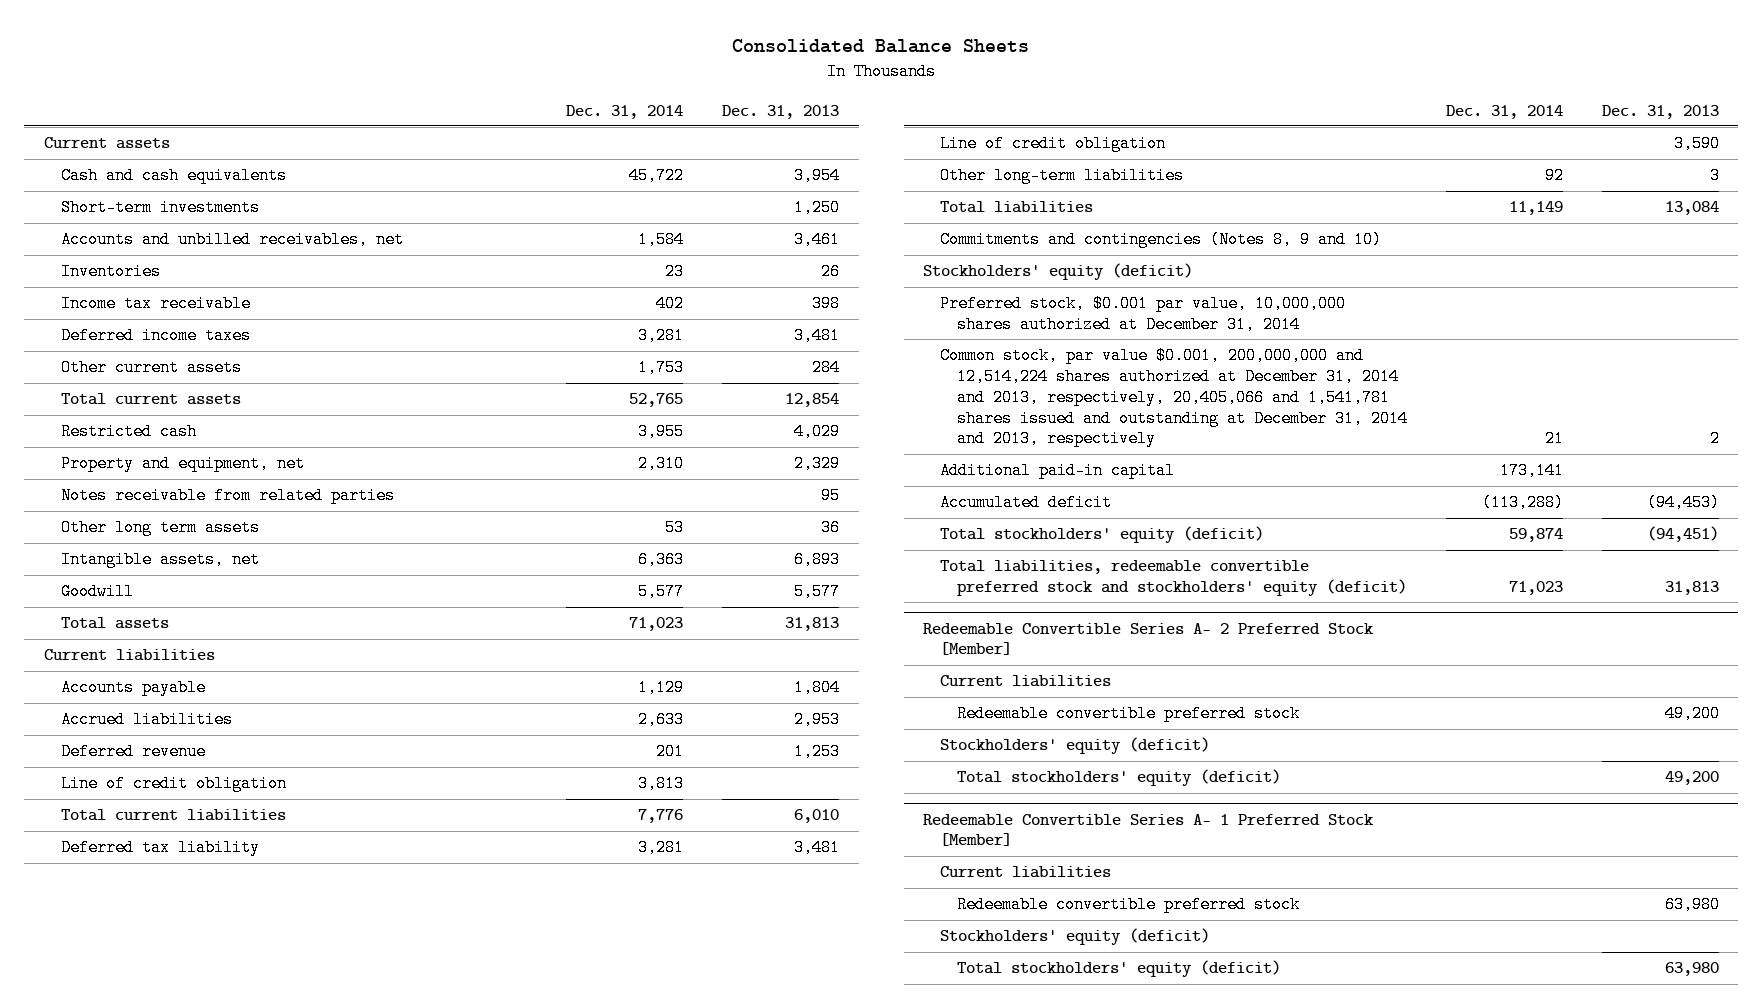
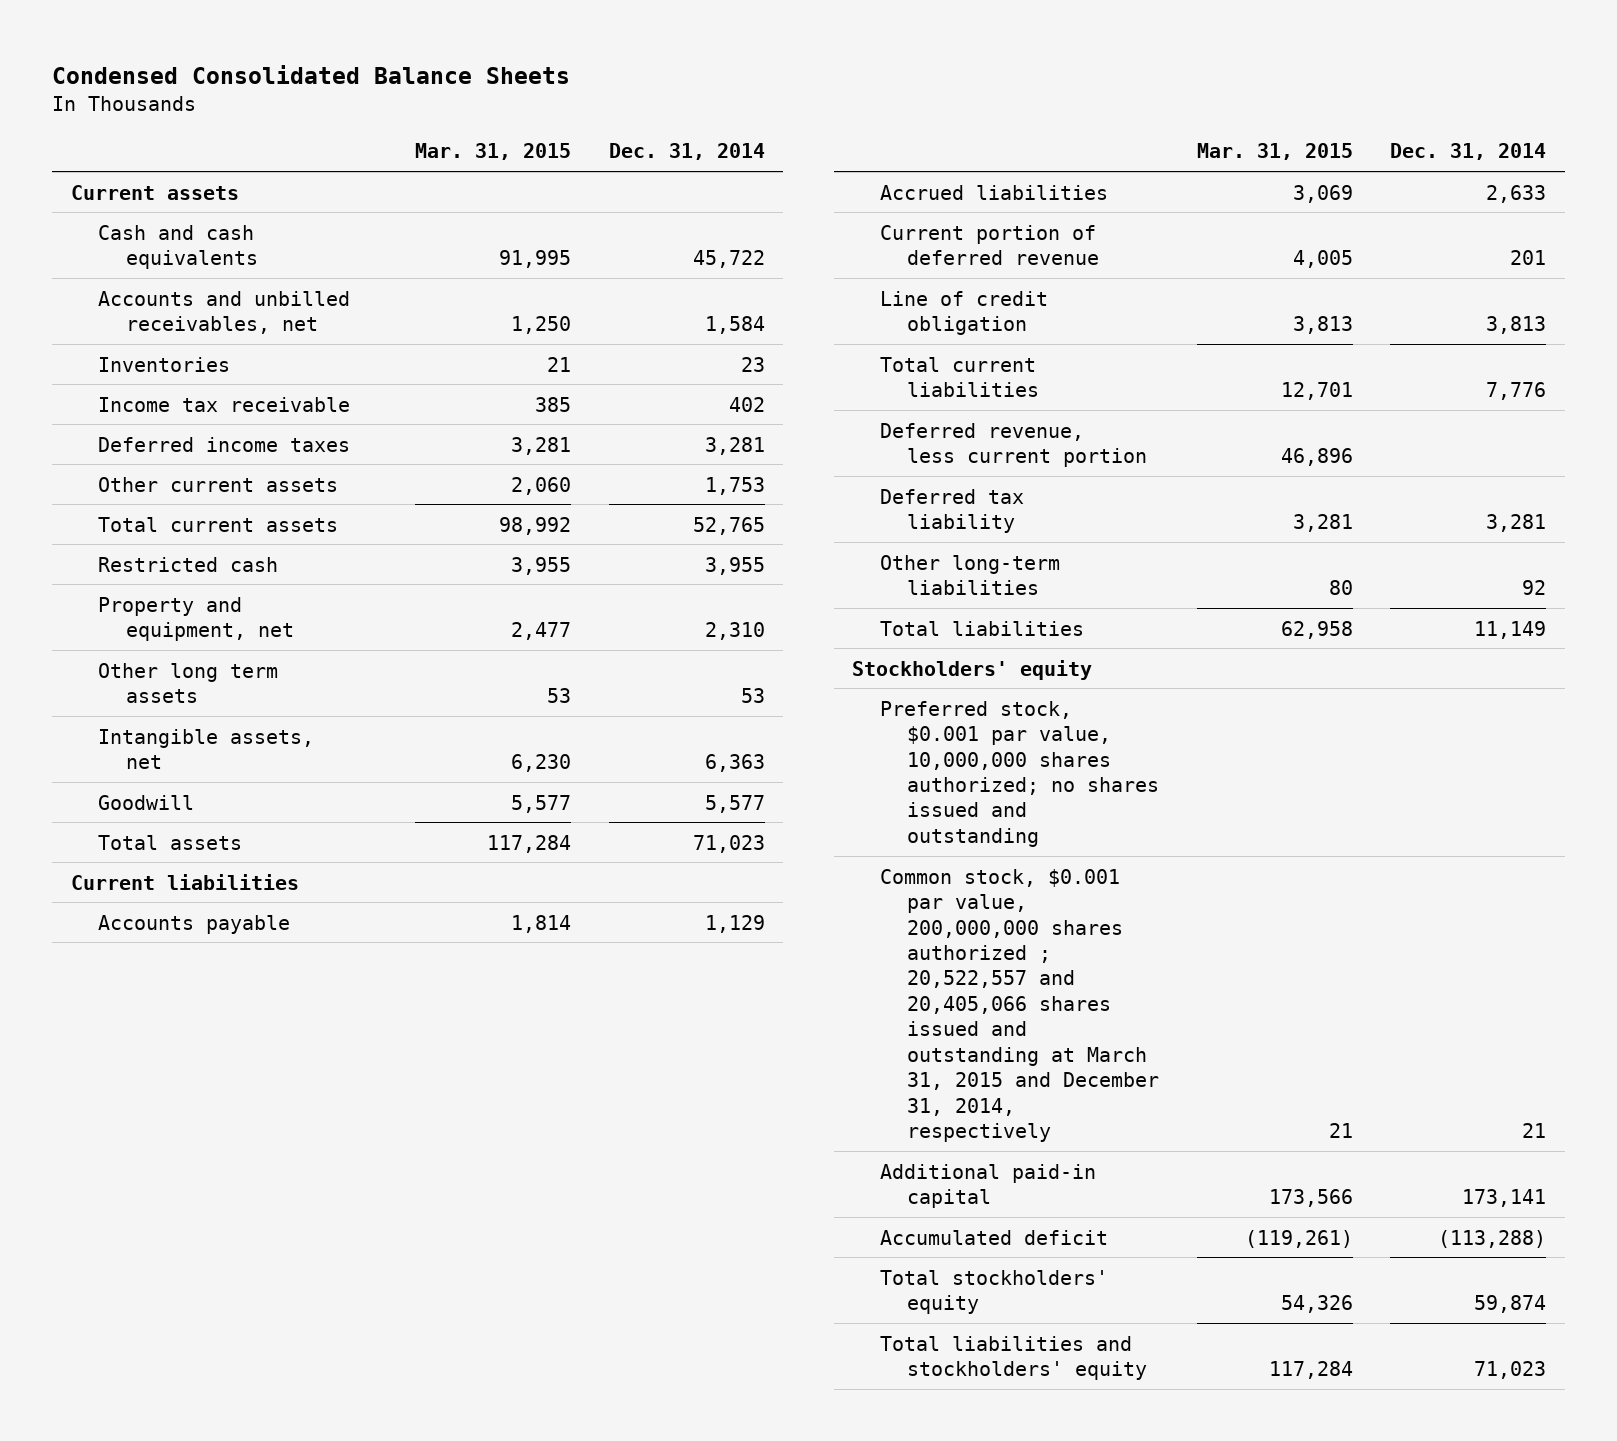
[732,39,1030,54] Consolidated Balance Sheets -> [52,64,571,84] Condensed Consolidated Balance Sheets
[722,104,840,119] Dec. 31, 2013 -> none
none -> [415,143,572,161] Mar. 31, 2015
[60,199,260,217] Short-term investments -> none
[60,487,395,505] Notes receivable from related parties -> none
[60,743,206,761] Deferred revenue -> [879,224,1100,266] Current portion of deferred revenue
none -> [879,422,1148,468] Deferred revenue, less current portion
[939,135,1166,153] Line of credit obligation -> none
[939,231,1382,249] Commitments and contingencies (Notes 8, 9 and 10) -> none
[923,263,1194,281] Stockholders' equity (deficit) -> [852,659,1093,680] Stockholders' equity
[939,295,1346,334] Preferred stock, $0.001 par value, 10,000,000 shares authorized at December 31, 2014 -> [879,700,1160,847] Preferred stock, $0.001 par value, 10,000,000 shares authorized; no shares issued and outstanding
[939,347,1408,448] Common stock, par value $0.001, 200,000,000 and 12,514,224 shares authorized at December 31, 2014 and 2013, respectively, 20,405,066 and 1,541,781 shares issued and outstanding at December 31, 2014 and 2013, respectively -> [879,868,1160,1143] Common stock, $0.001 par value, 200,000,000 shares authorized ; 20,522,557 and 20,405,066 shares issued and outstanding at March 31, 2015 and December 31, 2014, respectively
[923,622,1375,656] Redeemable Convertible Series A- 2 Preferred Stock [Member] -> none
[939,675,1111,688] Current liabilities -> none
[956,705,1300,723] Redeemable convertible preferred stock -> none
[939,737,1210,755] Stockholders' equity (deficit) -> none
[956,769,1281,787] Total stockholders' equity (deficit) -> none
[923,813,1375,847] Redeemable Convertible Series A- 1 Preferred Stock [Member] -> none
[939,866,1111,879] Current liabilities -> none
[956,896,1300,914] Redeemable convertible preferred stock -> none
[939,928,1210,946] Stockholders' equity (deficit) -> none
[956,960,1281,978] Total stockholders' equity (deficit) -> none
[939,526,1264,544] Total stockholders' equity (deficit) -> [879,1269,1108,1315] Total stockholders' equity
[939,560,1407,597] Total liabilities, redeemable convertible preferred stock and stockholders' equity (deficit) -> [879,1335,1148,1381] Total liabilities and stockholders' equity

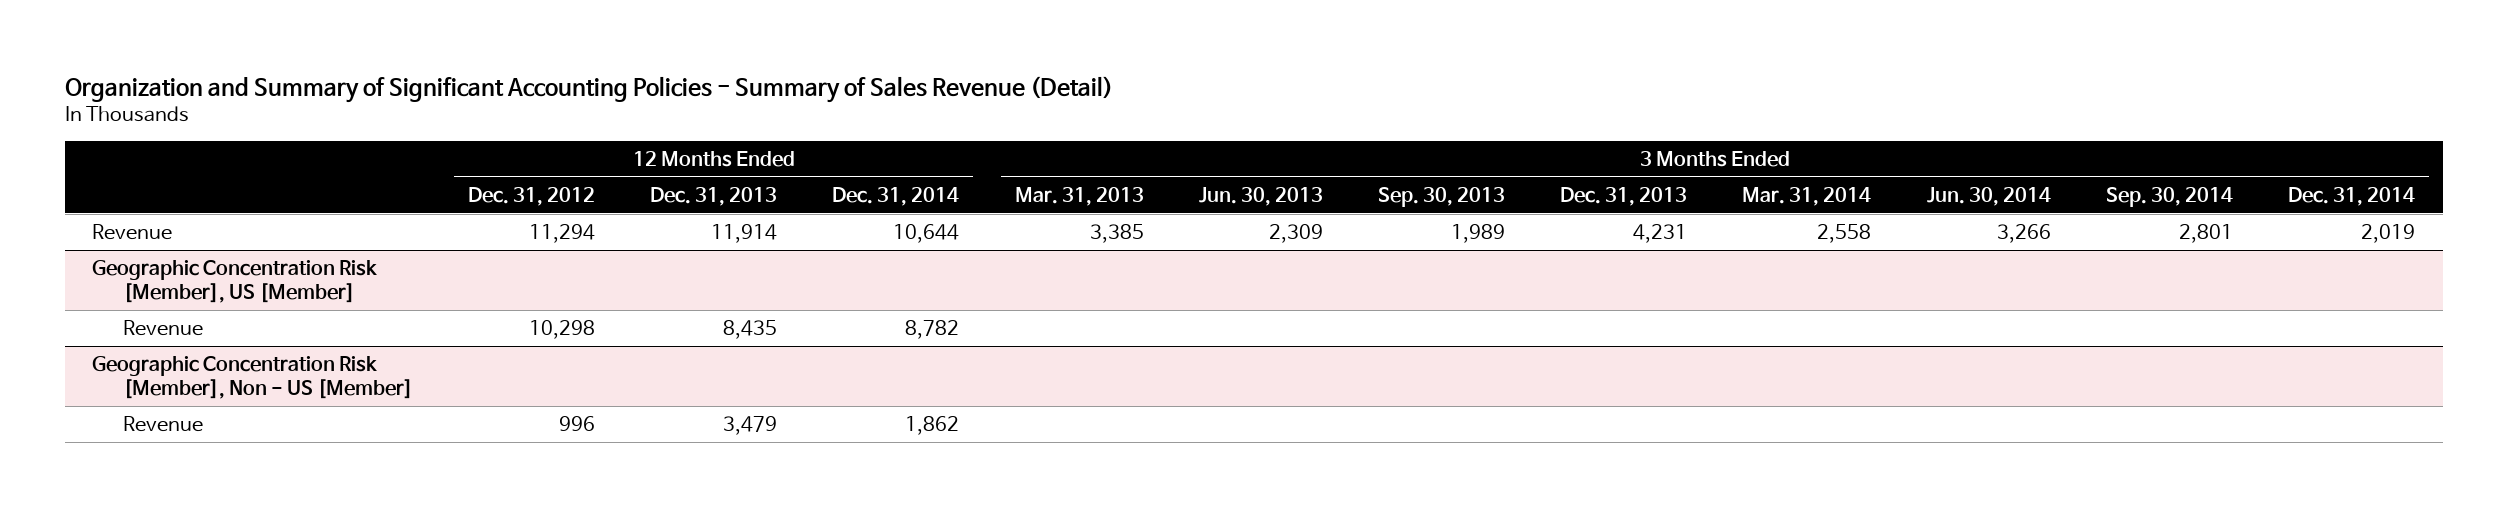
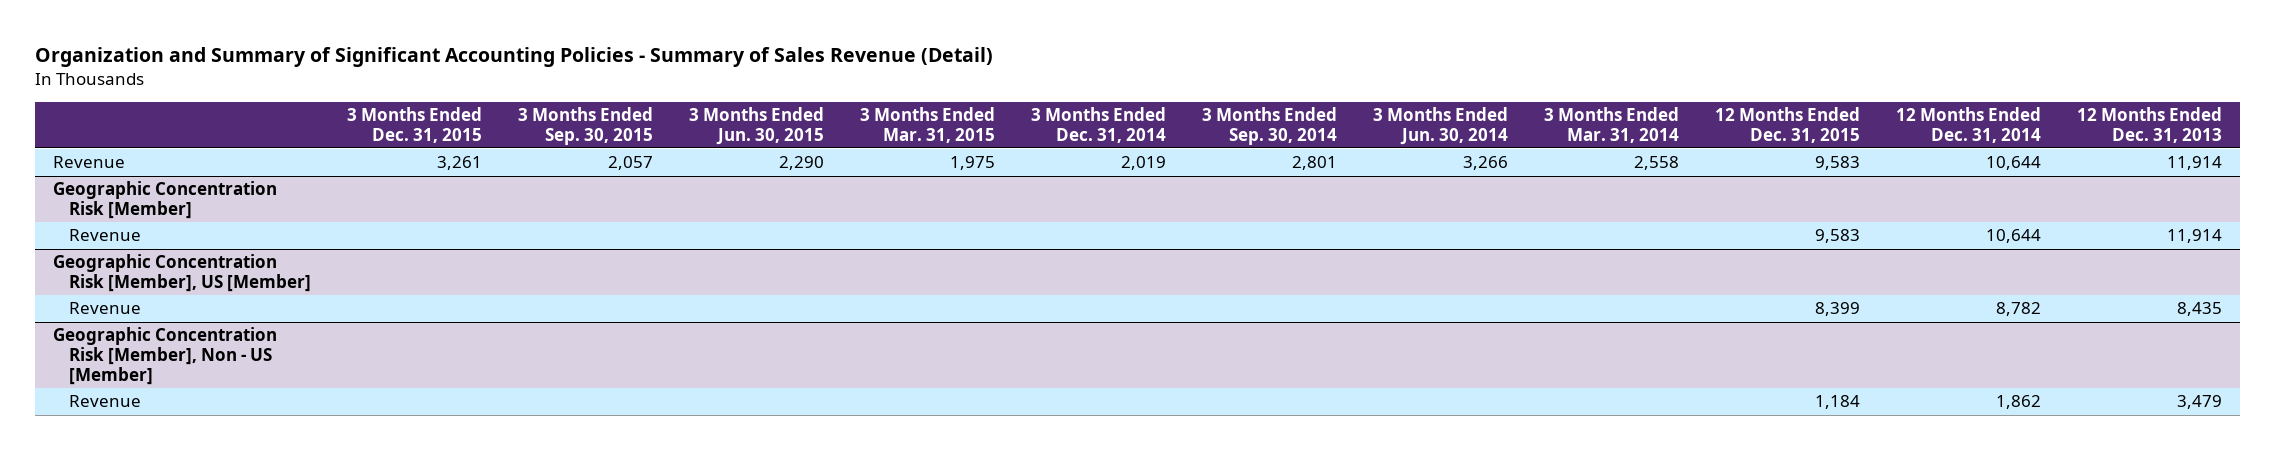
[467,186,595,206] Dec. 31, 2012 -> none
[1014,186,1144,206] Mar. 31, 2013 -> none
[1198,186,1323,206] Jun. 30, 2013 -> none
[1377,186,1505,207] Sep. 30, 2013 -> none
[1560,186,1688,206] Dec. 31, 2013 -> none
none -> [347,106,483,143] 3 Months Ended Dec. 31, 2015
none -> [518,106,654,145] 3 Months Ended Sep. 30, 2015
none -> [689,106,825,145] 3 Months Ended Jun. 30, 2015
none -> [860,106,996,143] 3 Months Ended Mar. 31, 2015
none -> [1715,106,1861,143] 12 Months Ended Dec. 31, 2015
none -> [53,181,278,220] Geographic Concentration Risk [Member]
none -> [69,229,142,242] Revenue

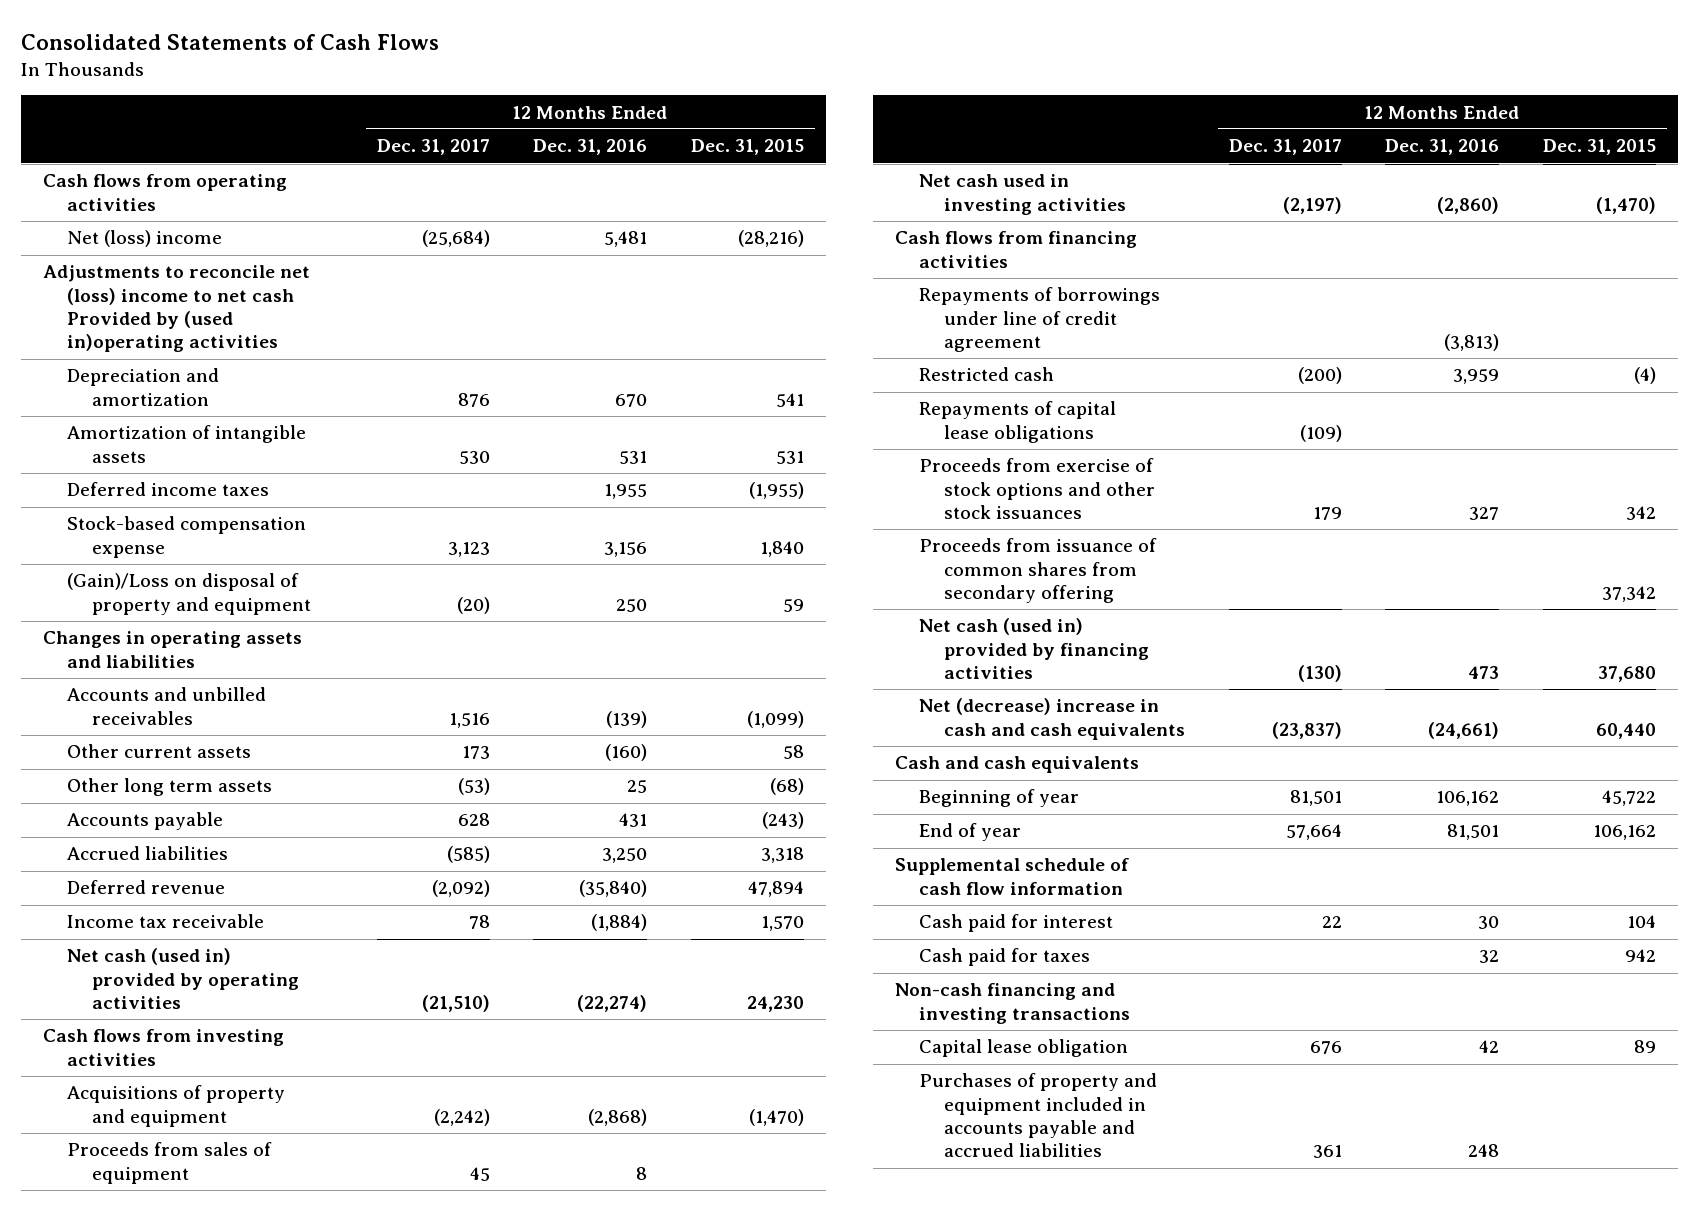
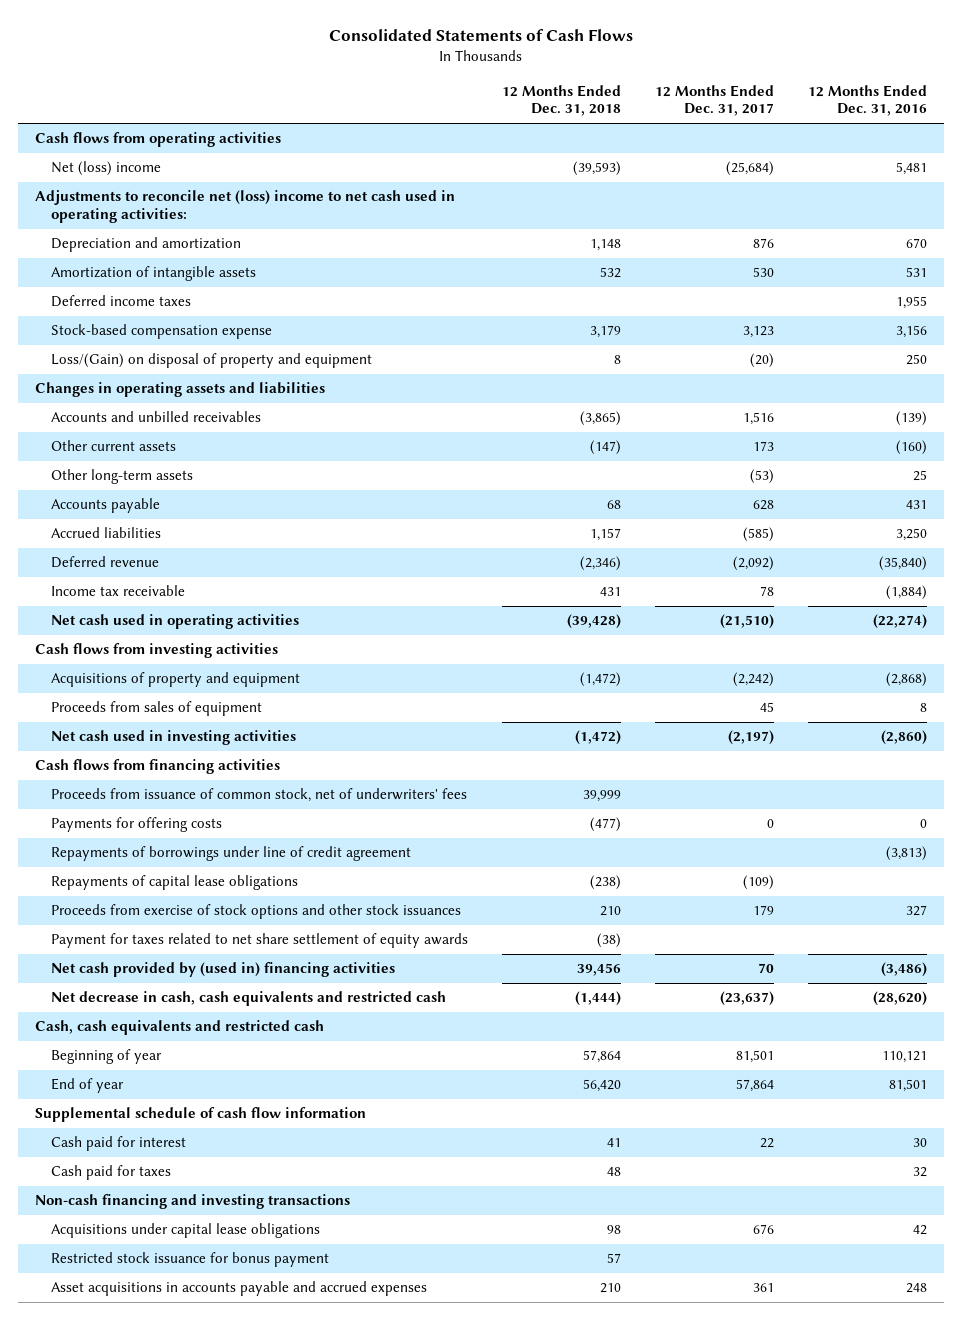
[690,139,804,156] Dec. 31, 2015 -> none
none -> [502,84,622,117] 12 Months Ended Dec. 31, 2018
[42,265,310,353] Adjustments to reconcile net (loss) income to net cash Provided by (used in)operating activities -> [34,190,455,224] Adjustments to reconcile net (loss) income to net cash used in operating activities:
[67,573,311,615] (Gain)/Loss on disposal of property and equipment -> [51,353,373,369] Loss/(Gain) on disposal of property and equipment
[67,778,273,797] Other long term assets -> [51,469,194,485] Other long-term assets
[67,948,299,1009] Net cash (used in) provided by operating activities -> [51,614,300,630] Net cash used in operating activities
none -> [51,788,468,803] Proceeds from issuance of common stock, net of underwriters' fees
none -> [51,817,223,833] Payments for offering costs
[919,367,1055,382] Restricted cash -> none
[919,538,1158,603] Proceeds from issuance of common shares from secondary offering -> none
none -> [51,933,469,949] Payment for taxes related to net share settlement of equity awards
[919,618,1150,679] Net cash (used in) provided by financing activities -> [51,962,396,978] Net cash provided by (used in) financing activities
[1297,664,1342,682] (130) -> [758,963,775,974] 70
[1468,665,1500,679] 473 -> [881,962,928,978] (3,486)
[919,698,1186,740] Net (decrease) increase in cash and cash equivalents -> [51,991,447,1007] Net decrease in cash, cash equivalents and restricted cash
[1271,721,1342,739] (23,837) -> [720,991,775,1007] (23,637)
[1428,721,1500,739] (24,661) -> [873,991,928,1007] (28,620)
[894,756,1139,774] Cash and cash equivalents -> [34,1020,324,1036] Cash, cash equivalents and restricted cash
[1436,791,1500,807] 106,162 -> [882,1051,928,1064] 110,121
[1285,824,1342,841] 57,664 -> [736,1079,775,1093] 57,864
[919,1039,1129,1058] Capital lease obligation -> [51,1223,321,1239] Acquisitions under capital lease obligations
none -> [51,1252,330,1268] Restricted stock issuance for bonus payment
[919,1073,1158,1158] Purchases of property and equipment included in accounts payable and accrued liabilities -> [51,1281,428,1297] Asset acquisitions in accounts payable and accrued expenses

